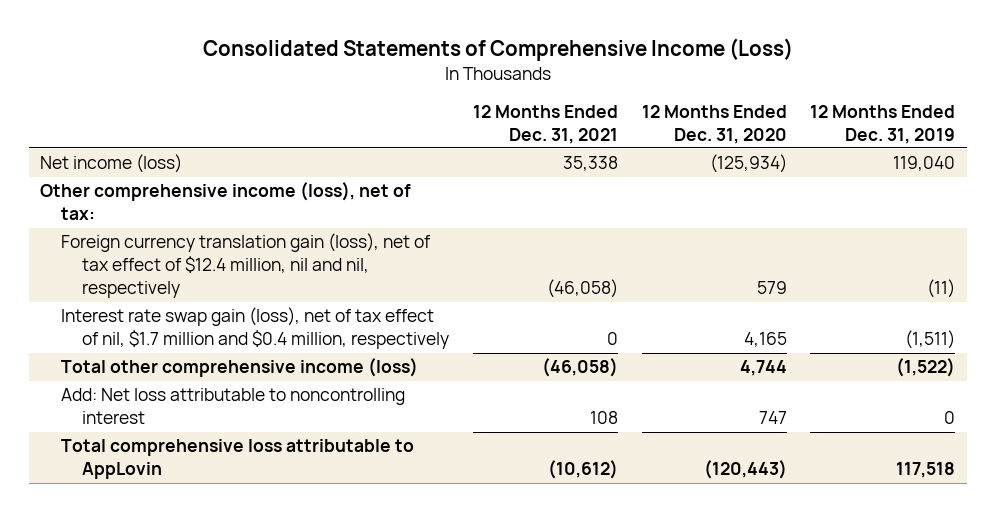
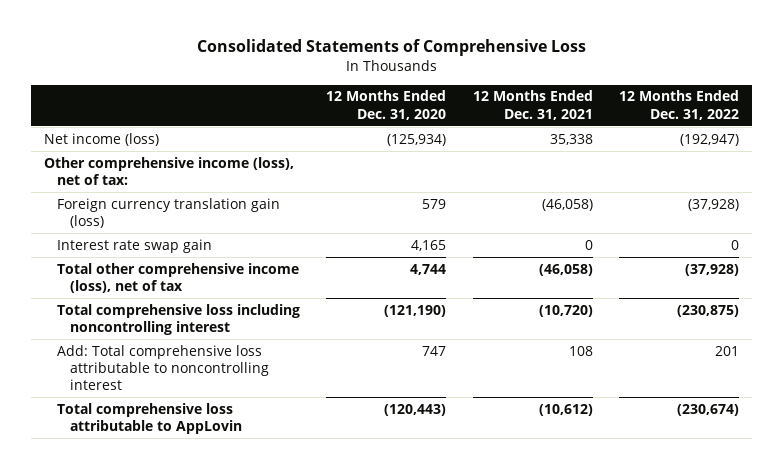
[202,37,793,61] Consolidated Statements of Comprehensive Income (Loss) -> [196,39,586,57] Consolidated Statements of Comprehensive Loss
[810,104,956,144] 12 Months Ended Dec. 31, 2019 -> none
none -> [618,90,739,120] 12 Months Ended Dec. 31, 2022
[61,233,432,299] Foreign currency translation gain (loss), net of tax effect of $12.4 million, nil and nil, respectively -> [56,197,280,229] Foreign currency translation gain (loss)
[61,307,449,350] Interest rate swap gain (loss), net of tax effect of nil, $1.7 million and $0.4 million, respectively -> [56,238,212,253] Interest rate swap gain
[61,358,419,378] Total other comprehensive income (loss) -> [56,262,299,294] Total other comprehensive income (loss), net of tax
none -> [56,303,300,336] Total comprehensive loss including noncontrolling interest
[61,388,406,425] Add: Net loss attributable to noncontrolling interest -> [56,344,269,391] Add: Total comprehensive loss attributable to noncontrolling interest

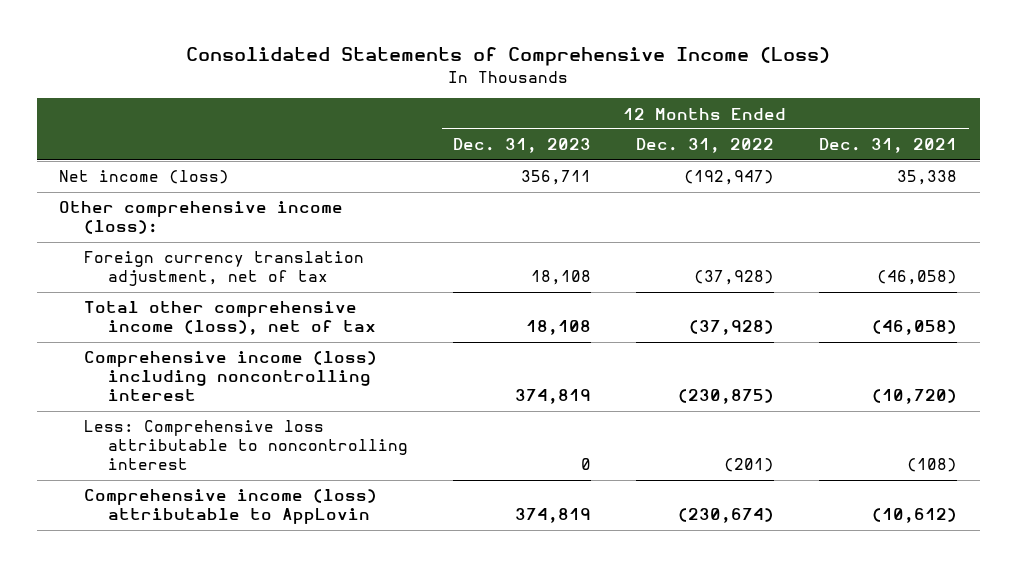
[196,39,586,57] Consolidated Statements of Comprehensive Loss -> [186,47,831,67] Consolidated Statements of Comprehensive Income (Loss)
[326,90,447,120] 12 Months Ended Dec. 31, 2020 -> none
none -> [453,138,592,154] Dec. 31, 2023
[56,238,212,253] Interest rate swap gain -> none
[44,156,295,186] Other comprehensive income (loss), net of tax: -> [59,201,344,235] Other comprehensive income (loss):
[56,197,280,229] Foreign currency translation gain (loss) -> [83,251,364,287] Foreign currency translation adjustment, net of tax
[56,303,300,336] Total comprehensive loss including noncontrolling interest -> [83,351,377,402] Comprehensive income (loss) including noncontrolling interest
[56,344,269,391] Add: Total comprehensive loss attributable to noncontrolling interest -> [83,420,409,471] Less: Comprehensive loss attributable to noncontrolling interest
[568,345,593,356] 108 -> [907,458,958,473] (108)
[714,345,739,356] 201 -> [724,458,775,473] (201)
[56,402,242,435] Total comprehensive loss attributable to AppLovin -> [83,489,377,525] Comprehensive income (loss) attributable to AppLovin

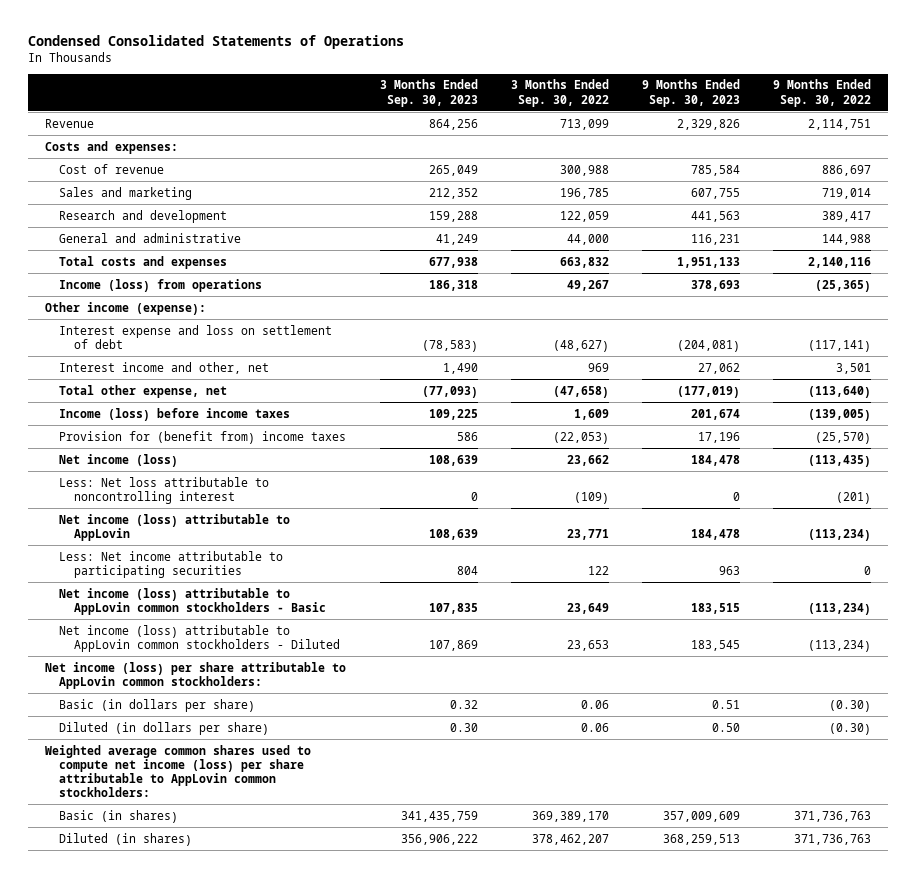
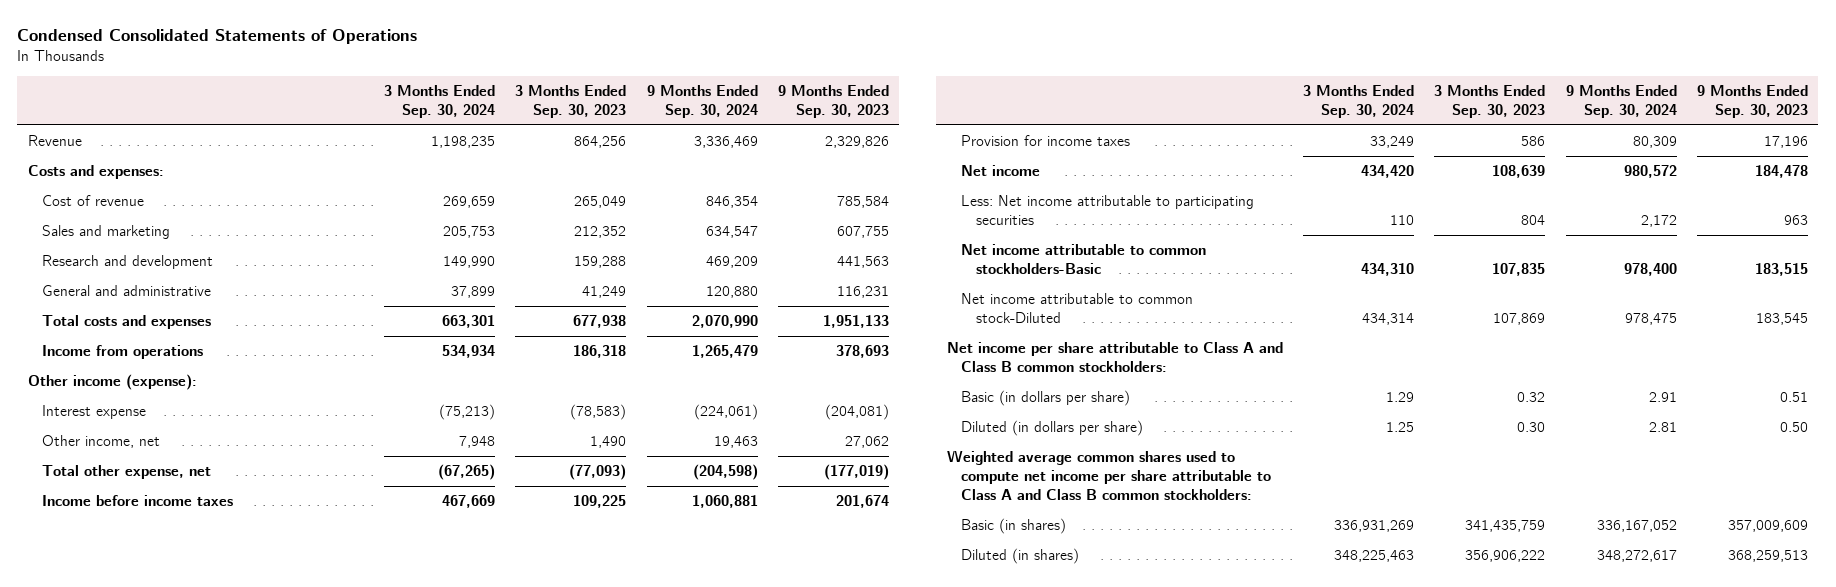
[510,79,609,107] 3 Months Ended Sep. 30, 2022 -> none
[773,79,872,107] 9 Months Ended Sep. 30, 2022 -> none
none -> [383,84,495,118] 3 Months Ended Sep. 30, 2024
none -> [646,84,758,118] 9 Months Ended Sep. 30, 2024
[59,278,263,292] Income (loss) from operations -> [42,345,204,360] Income from operations
[59,324,333,349] Interest expense and loss on settlement of debt -> [42,405,147,420] Interest expense
[59,361,270,374] Interest income and other, net -> [42,435,161,449] Other income, net
[59,476,270,504] Less: Net loss attributable to noncontrolling interest -> none
[59,513,291,541] Net income (loss) attributable to AppLovin -> none
[59,407,291,421] Income (loss) before income taxes -> [42,495,234,507] Income before income taxes
[59,430,347,444] Provision for (benefit from) income taxes -> [961,135,1131,147] Provision for income taxes
[59,453,179,467] Net income (loss) -> [961,165,1041,177] Net income
[59,587,326,615] Net income (loss) attributable to AppLovin common stockholders - Basic -> [961,244,1207,275] Net income attributable to common stockholders-Basic
[59,624,340,652] Net income (loss) attributable to AppLovin common stockholders - Diluted -> [961,293,1194,324] Net income attributable to common stock-Diluted
[45,661,347,689] Net income (loss) per share attributable to AppLovin common stockholders: -> [946,342,1283,373] Net income per share attributable to Class A and Class B common stockholders:
[45,744,312,798] Weighted average common shares used to compute net income (loss) per share attributable to AppLovin common stockholders: -> [946,450,1272,500] Weighted average common shares used to compute net income per share attributable to Class A and Class B common stockholders:

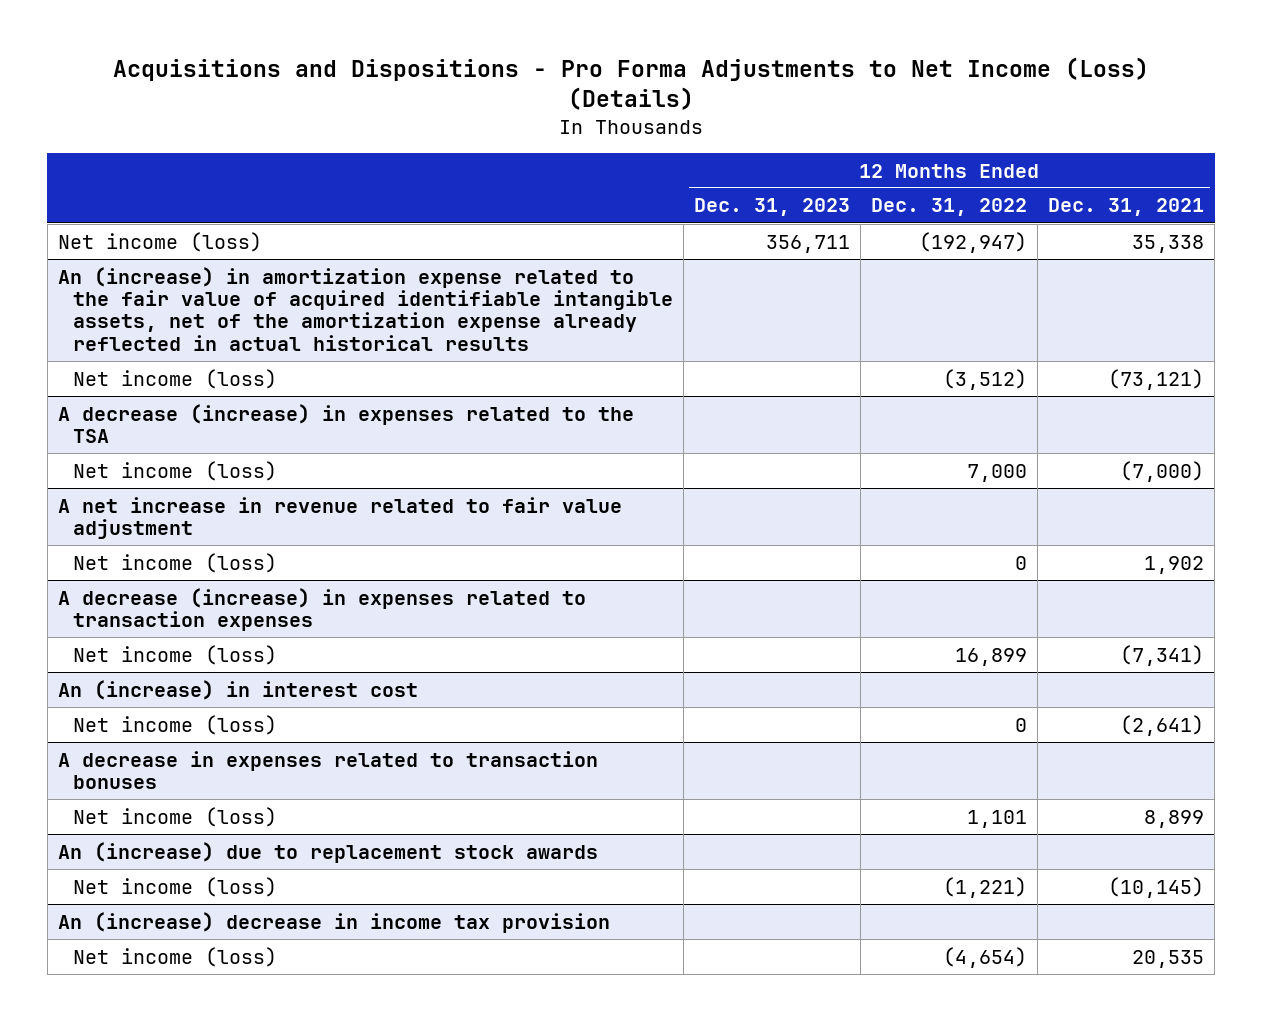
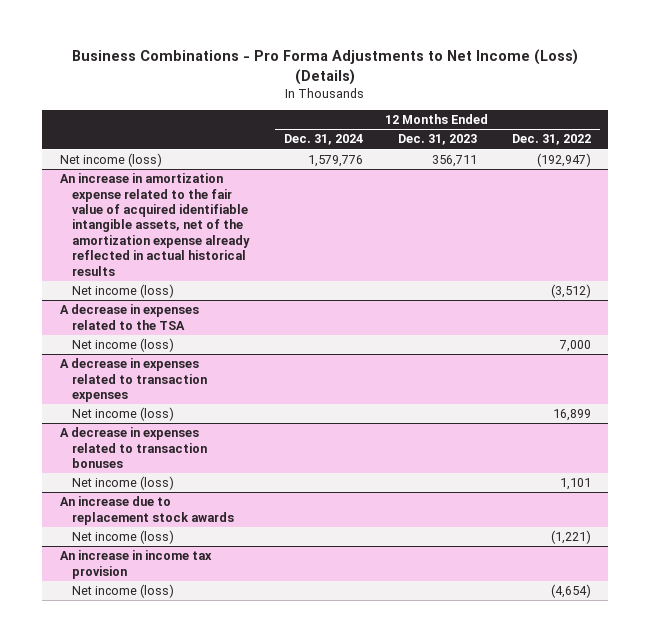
[112,57,1149,111] Acquisitions and Dispositions - Pro Forma Adjustments to Net Income (Loss) (Details) -> [72,49,579,85] Business Combinations - Pro Forma Adjustments to Net Income (Loss) (Details)
[1048,198,1205,217] Dec. 31, 2021 -> none
none -> [283,134,363,146] Dec. 31, 2024
[57,266,674,351] An (increase) in amortization expense related to the fair value of acquired identifiable intangible assets, net of the amortization expense already reflected in actual historical results -> [59,173,250,276] An increase in amortization expense related to the fair value of acquired identifiable intangible assets, net of the amortization expense already reflected in actual historical results
[57,403,634,443] A decrease (increase) in expenses related to the TSA -> [59,304,199,330] A decrease in expenses related to the TSA
[57,496,622,539] A net increase in revenue related to fair value adjustment -> none
[73,552,278,573] Net income (loss) -> none
[57,587,586,631] A decrease (increase) in expenses related to transaction expenses -> [59,358,207,402] A decrease in expenses related to transaction expenses
[57,679,418,700] An (increase) in interest cost -> none
[73,714,278,735] Net income (loss) -> none
[57,841,598,863] An (increase) due to replacement stock awards -> [59,496,234,525] An increase due to replacement stock awards
[57,911,610,933] An (increase) decrease in income tax provision -> [59,550,212,579] An increase in income tax provision

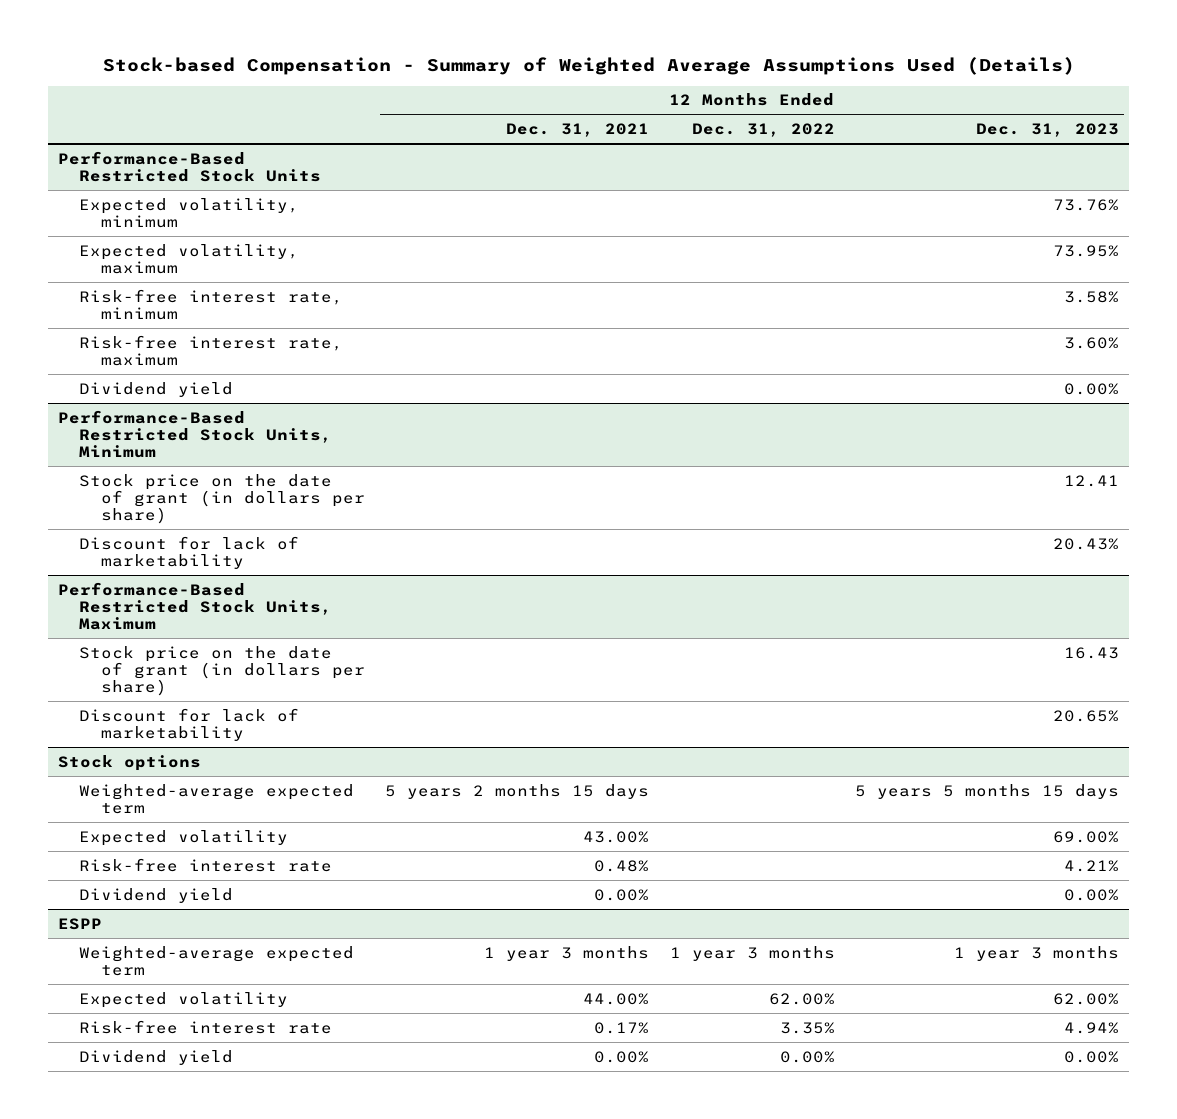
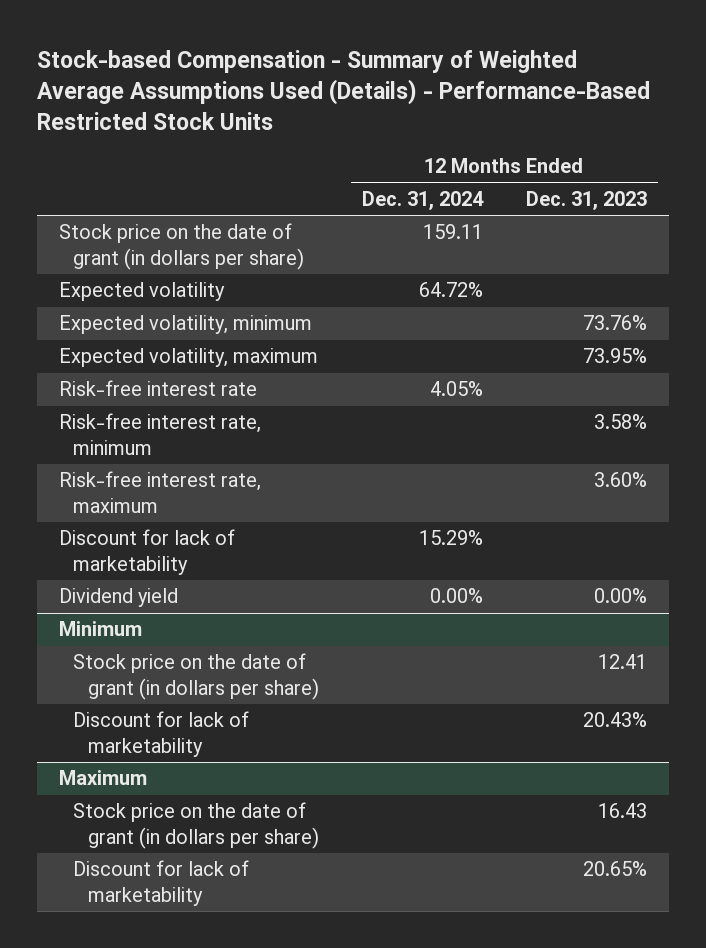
[102,56,1075,75] Stock-based Compensation - Summary of Weighted Average Assumptions Used (Details) -> [37,50,651,130] Stock-based Compensation - Summary of Weighted Average Assumptions Used (Details) - Performance-Based Restricted Stock Units
[506,122,650,137] Dec. 31, 2021 -> none
[691,122,835,137] Dec. 31, 2022 -> none
none -> [361,190,484,210] Dec. 31, 2024
[57,150,322,182] Performance-Based Restricted Stock Units -> none
none -> [58,223,305,271] Stock price on the date of grant (in dollars per share)
none -> [58,282,225,302] Expected volatility
none -> [58,380,257,397] Risk-free interest rate
none -> [58,529,235,576] Discount for lack of marketability
[57,409,333,459] Performance-Based Restricted Stock Units, Minimum -> none
none -> [58,621,142,637] Minimum
[57,581,333,631] Performance-Based Restricted Stock Units, Maximum -> none
none -> [58,770,147,786] Maximum
[57,754,201,771] Stock options -> none
[79,783,355,814] Weighted-average expected term -> none
[79,829,289,846] Expected volatility -> none
[79,857,333,872] Risk-free interest rate -> none
[79,887,234,903] Dividend yield -> none
[57,917,102,930] ESPP -> none
[79,945,355,976] Weighted-average expected term -> none
[79,991,289,1008] Expected volatility -> none
[79,1019,333,1034] Risk-free interest rate -> none
[79,1049,234,1065] Dividend yield -> none

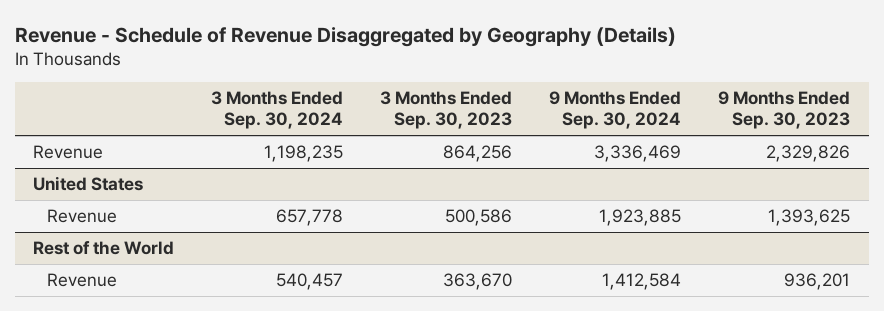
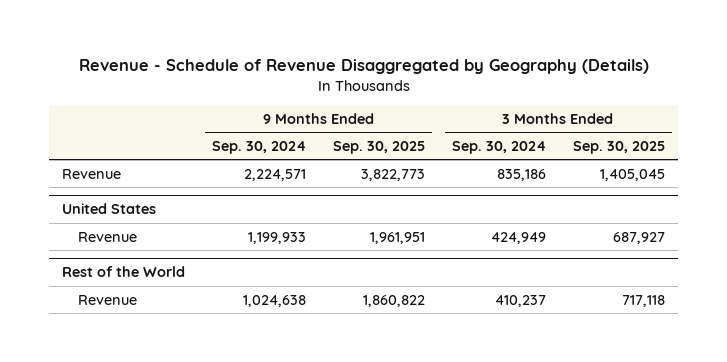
[380,91,513,130] 3 Months Ended Sep. 30, 2023 -> none
[718,91,851,130] 9 Months Ended Sep. 30, 2023 -> none
none -> [333,141,426,155] Sep. 30, 2025
none -> [572,141,665,155] Sep. 30, 2025
[264,145,344,163] 1,198,235 -> [496,168,546,181] 835,186
[594,145,682,163] 3,336,469 -> [244,168,307,181] 2,224,571
[276,209,344,227] 657,778 -> [490,231,546,244] 424,949
[599,209,682,227] 1,923,885 -> [248,231,307,244] 1,199,933
[276,273,344,291] 540,457 -> [494,294,546,307] 410,237
[602,273,682,291] 1,412,584 -> [243,294,307,307] 1,024,638

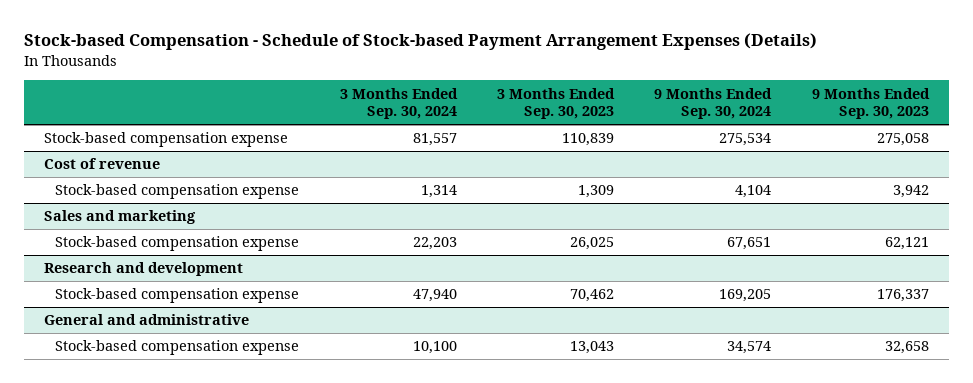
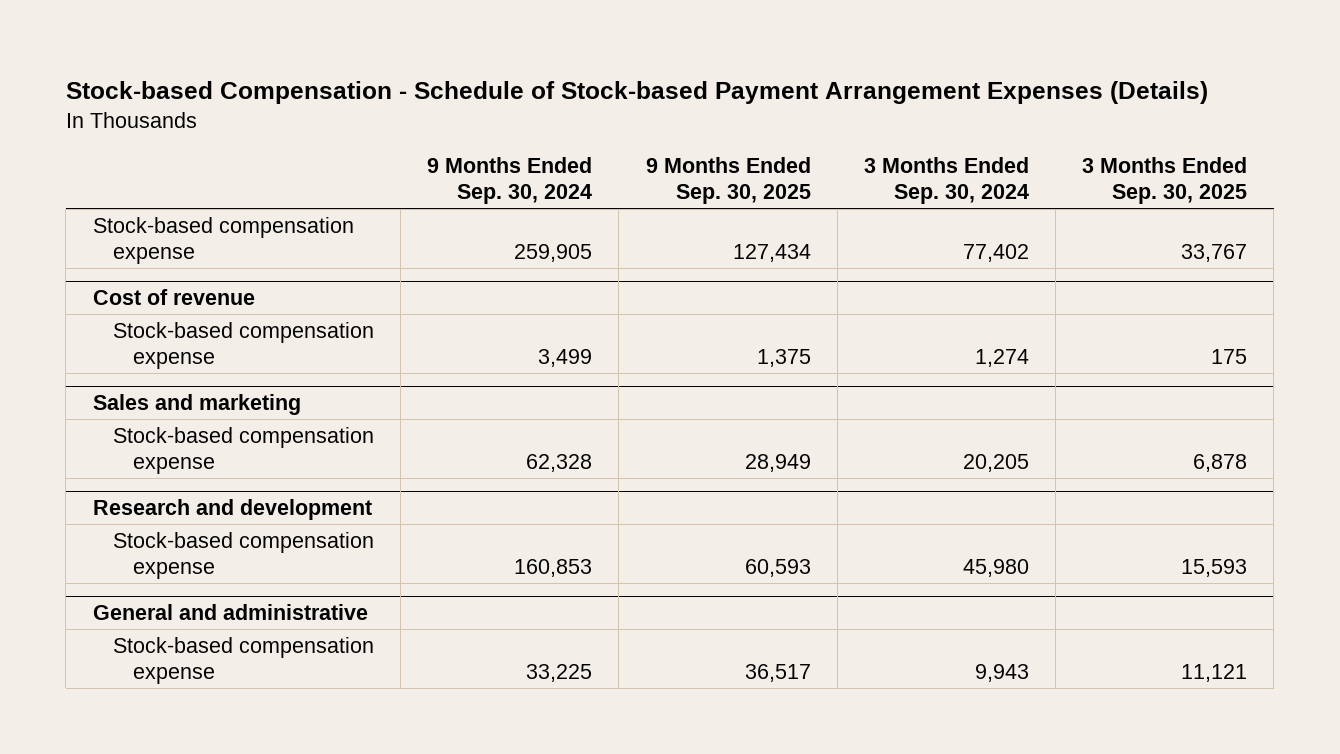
[497,87,616,120] 3 Months Ended Sep. 30, 2023 -> none
[811,87,930,120] 9 Months Ended Sep. 30, 2023 -> none
none -> [645,156,811,205] 9 Months Ended Sep. 30, 2025
none -> [1082,156,1248,205] 3 Months Ended Sep. 30, 2025
[412,133,457,147] 81,557 -> [962,244,1029,263] 77,402
[719,133,772,147] 275,534 -> [514,244,593,263] 259,905
[420,185,457,199] 1,314 -> [974,349,1029,368] 1,274
[735,185,772,199] 4,104 -> [538,349,593,368] 3,499
[412,237,457,251] 22,203 -> [962,454,1029,473] 20,205
[727,237,772,251] 67,651 -> [526,454,593,473] 62,328
[412,289,457,303] 47,940 -> [962,559,1029,578] 45,980
[719,289,772,303] 169,205 -> [514,559,593,578] 160,853
[412,341,457,355] 10,100 -> [974,664,1029,683] 9,943
[727,341,772,355] 34,574 -> [526,664,593,683] 33,225

